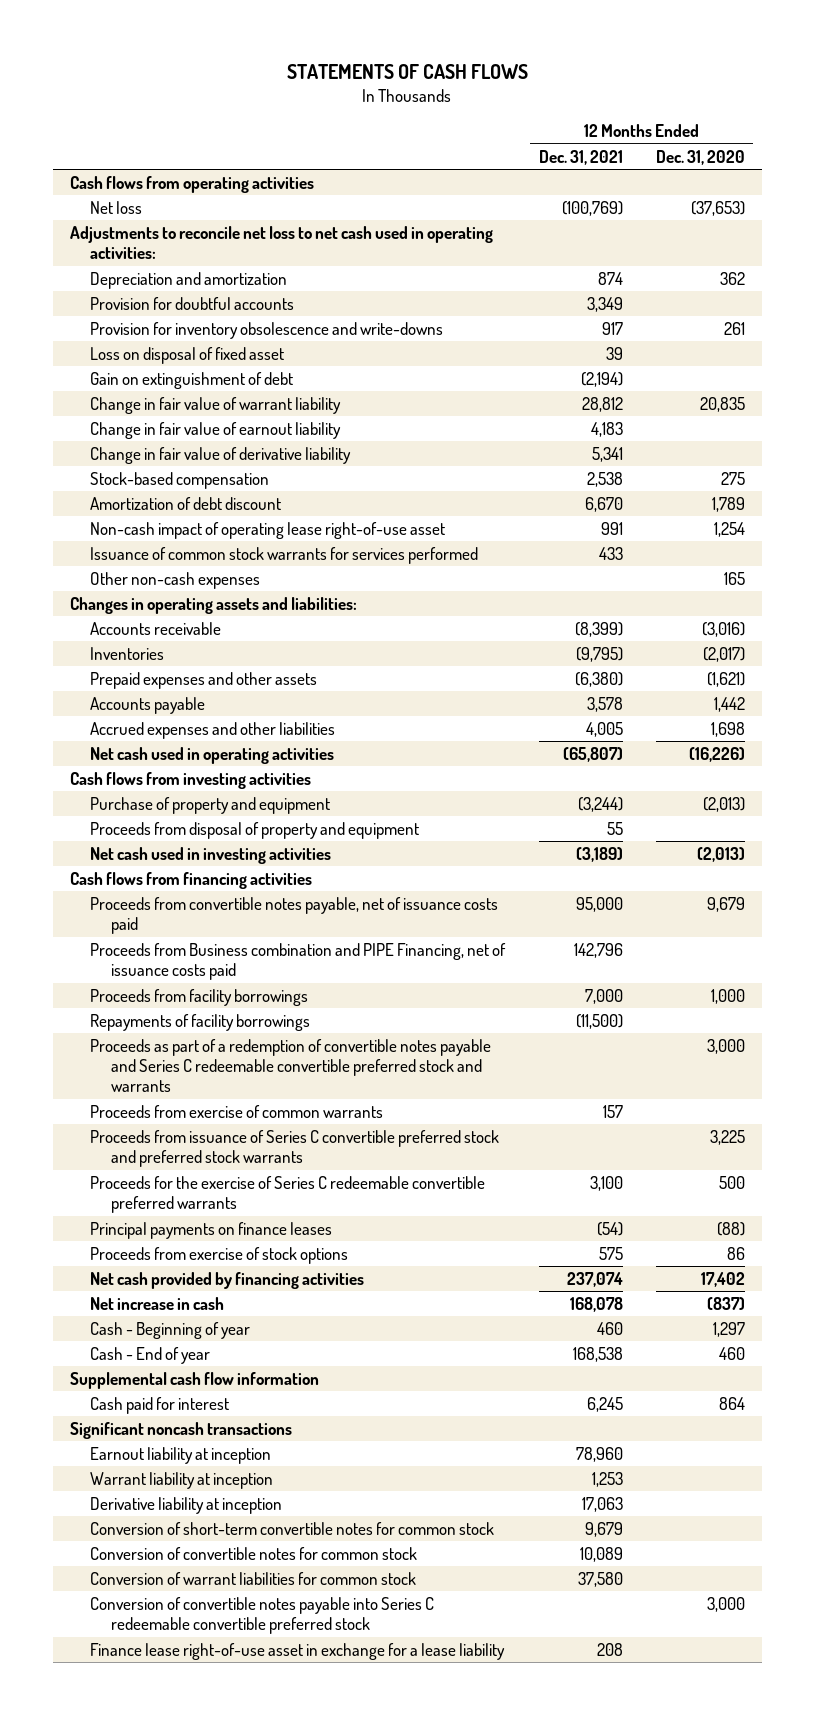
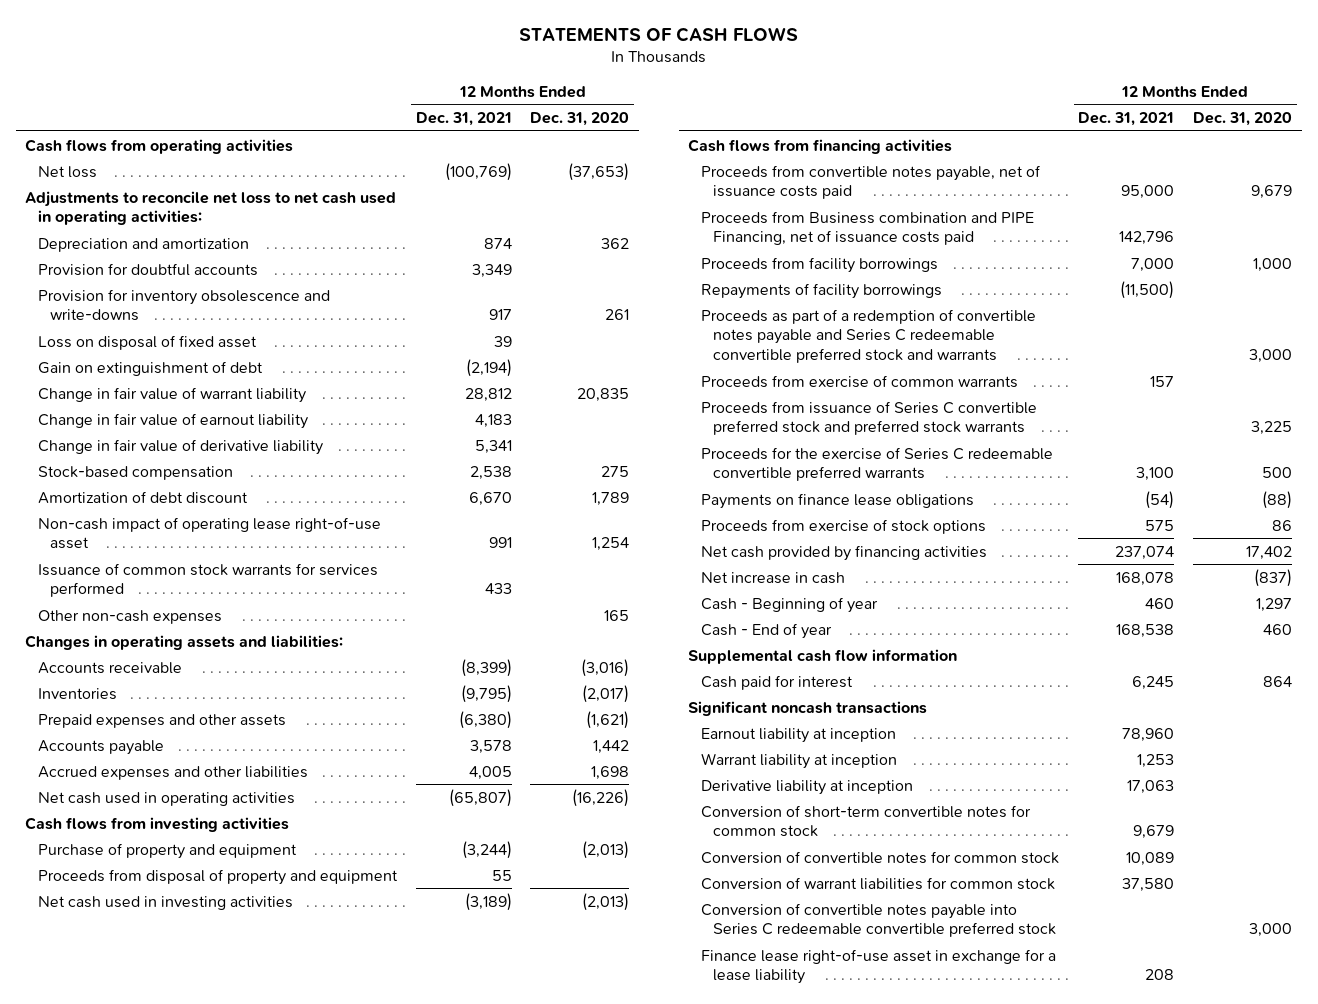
[90,1221,333,1239] Principal payments on finance leases -> [700,492,974,509] Payments on finance lease obligations

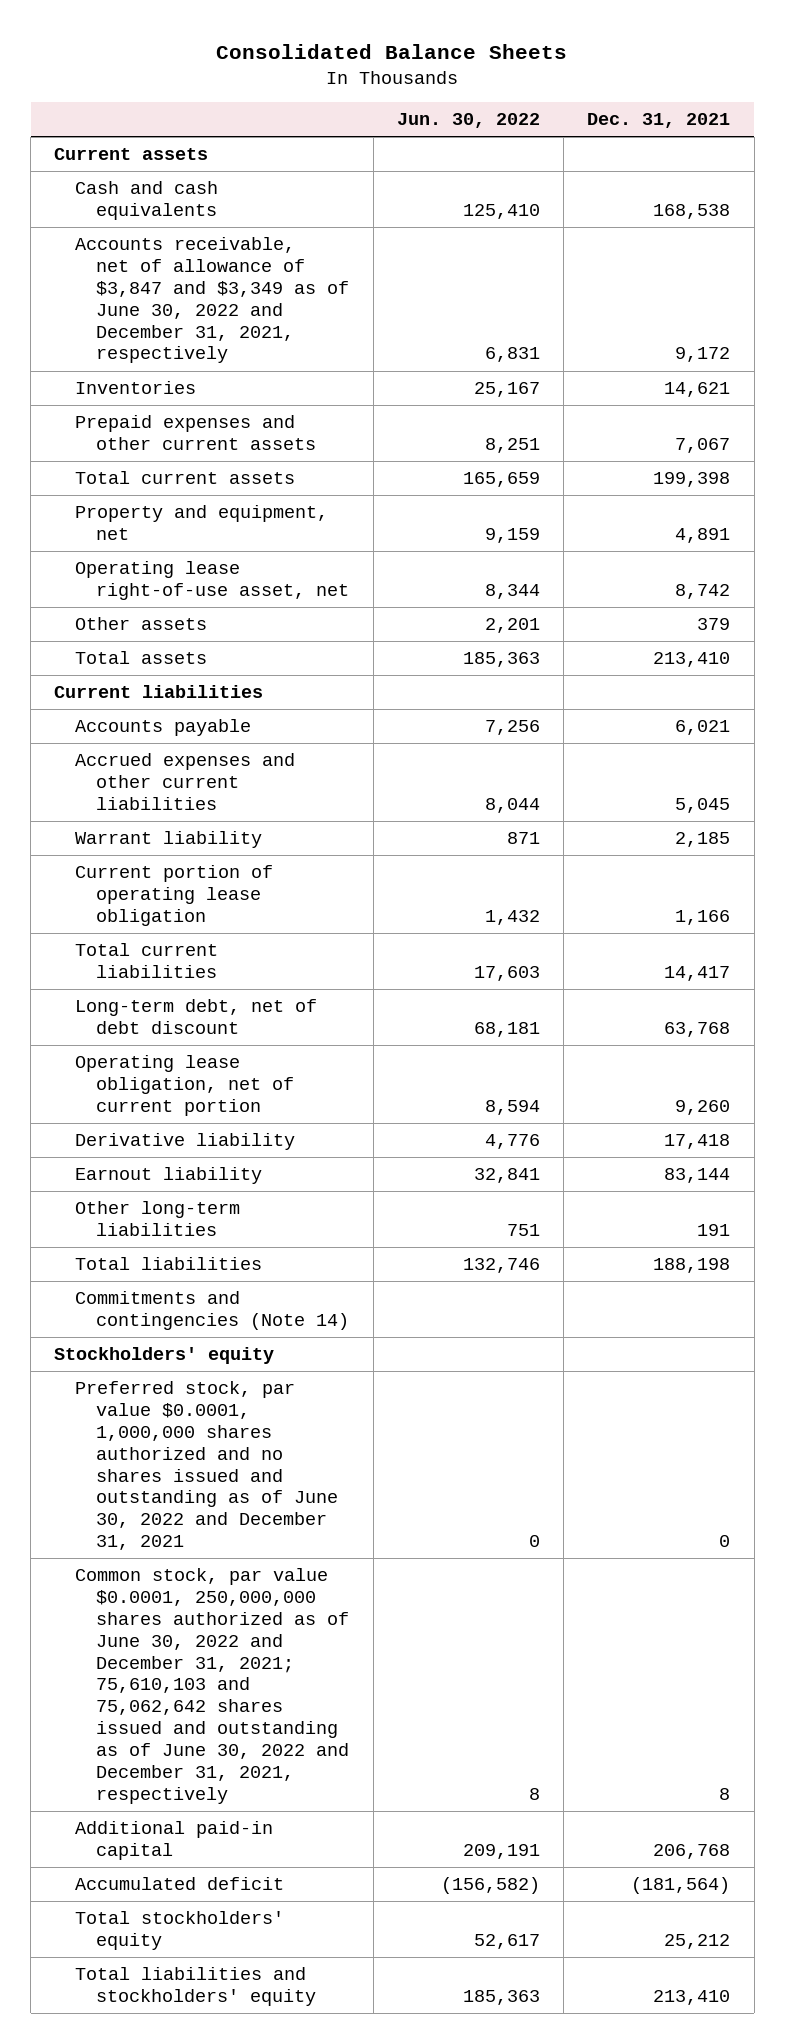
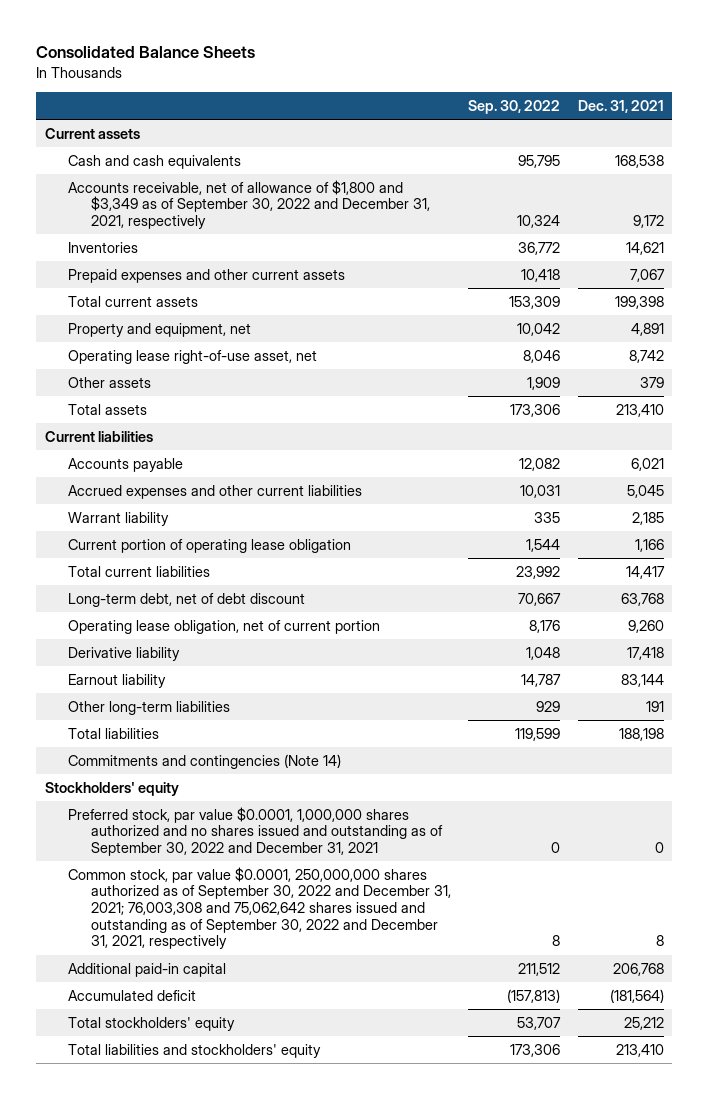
[396,113,540,129] Jun. 30, 2022 -> none
none -> [468,100,561,115] Sep. 30, 2022
[75,237,350,364] Accounts receivable, net of allowance of $3,847 and $3,349 as of June 30, 2022 and December 31, 2021, respectively -> [67,179,430,230] Accounts receivable, net of allowance of $1,800 and $3,349 as of September 30, 2022 and December 31, 2021, respectively
[75,1381,339,1551] Preferred stock, par value $0.0001, 1,000,000 shares authorized and no shares issued and outstanding as of June 30, 2022 and December 31, 2021 -> [67,806,443,857] Preferred stock, par value $0.0001, 1,000,000 shares authorized and no shares issued and outstanding as of September 30, 2022 and December 31, 2021
[75,1568,350,1804] Common stock, par value $0.0001, 250,000,000 shares authorized as of June 30, 2022 and December 31, 2021; 75,610,103 and 75,062,642 shares issued and outstanding as of June 30, 2022 and December 31, 2021, respectively -> [67,866,451,950] Common stock, par value $0.0001, 250,000,000 shares authorized as of September 30, 2022 and December 31, 2021; 76,003,308 and 75,062,642 shares issued and outstanding as of September 30, 2022 and December 31, 2021, respectively

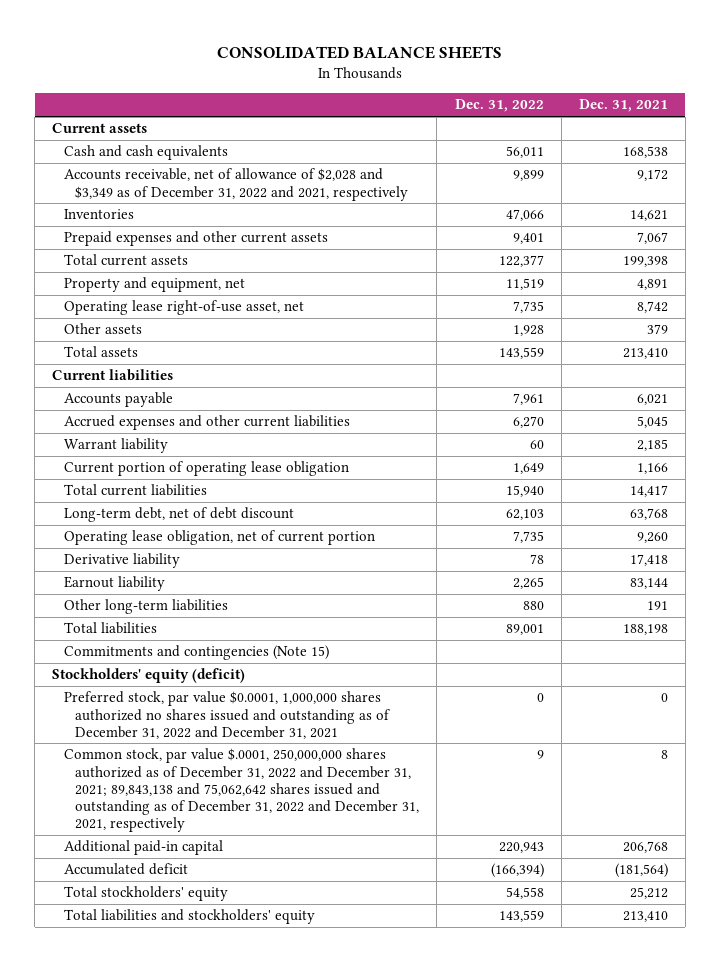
[36,46,256,59] Consolidated Balance Sheets -> [217,45,503,59] CONSOLIDATED BALANCE SHEETS
[468,100,561,115] Sep. 30, 2022 -> none
none -> [454,99,544,113] Dec. 31, 2022
[67,179,430,230] Accounts receivable, net of allowance of $1,800 and $3,349 as of September 30, 2022 and December 31, 2021, respectively -> [63,168,409,201] Accounts receivable, net of allowance of $2,028 and $3,349 as of December 31, 2022 and 2021, respectively
[67,753,341,769] Commitments and contingencies (Note 14) -> [63,645,329,661] Commitments and contingencies (Note 15)
[44,781,179,796] Stockholders' equity -> [52,668,246,684] Stockholders' equity (deficit)
[67,806,443,857] Preferred stock, par value $0.0001, 1,000,000 shares authorized and no shares issued and outstanding as of September 30, 2022 and December 31, 2021 -> [63,691,391,739] Preferred stock, par value $0.0001, 1,000,000 shares authorized no shares issued and outstanding as of December 31, 2022 and December 31, 2021
[67,866,451,950] Common stock, par value $0.0001, 250,000,000 shares authorized as of September 30, 2022 and December 31, 2021; 76,003,308 and 75,062,642 shares issued and outstanding as of September 30, 2022 and December 31, 2021, respectively -> [63,748,420,833] Common stock, par value $.0001, 250,000,000 shares authorized as of December 31, 2022 and December 31, 2021; 89,843,138 and 75,062,642 shares issued and outstanding as of December 31, 2022 and December 31, 2021, respectively

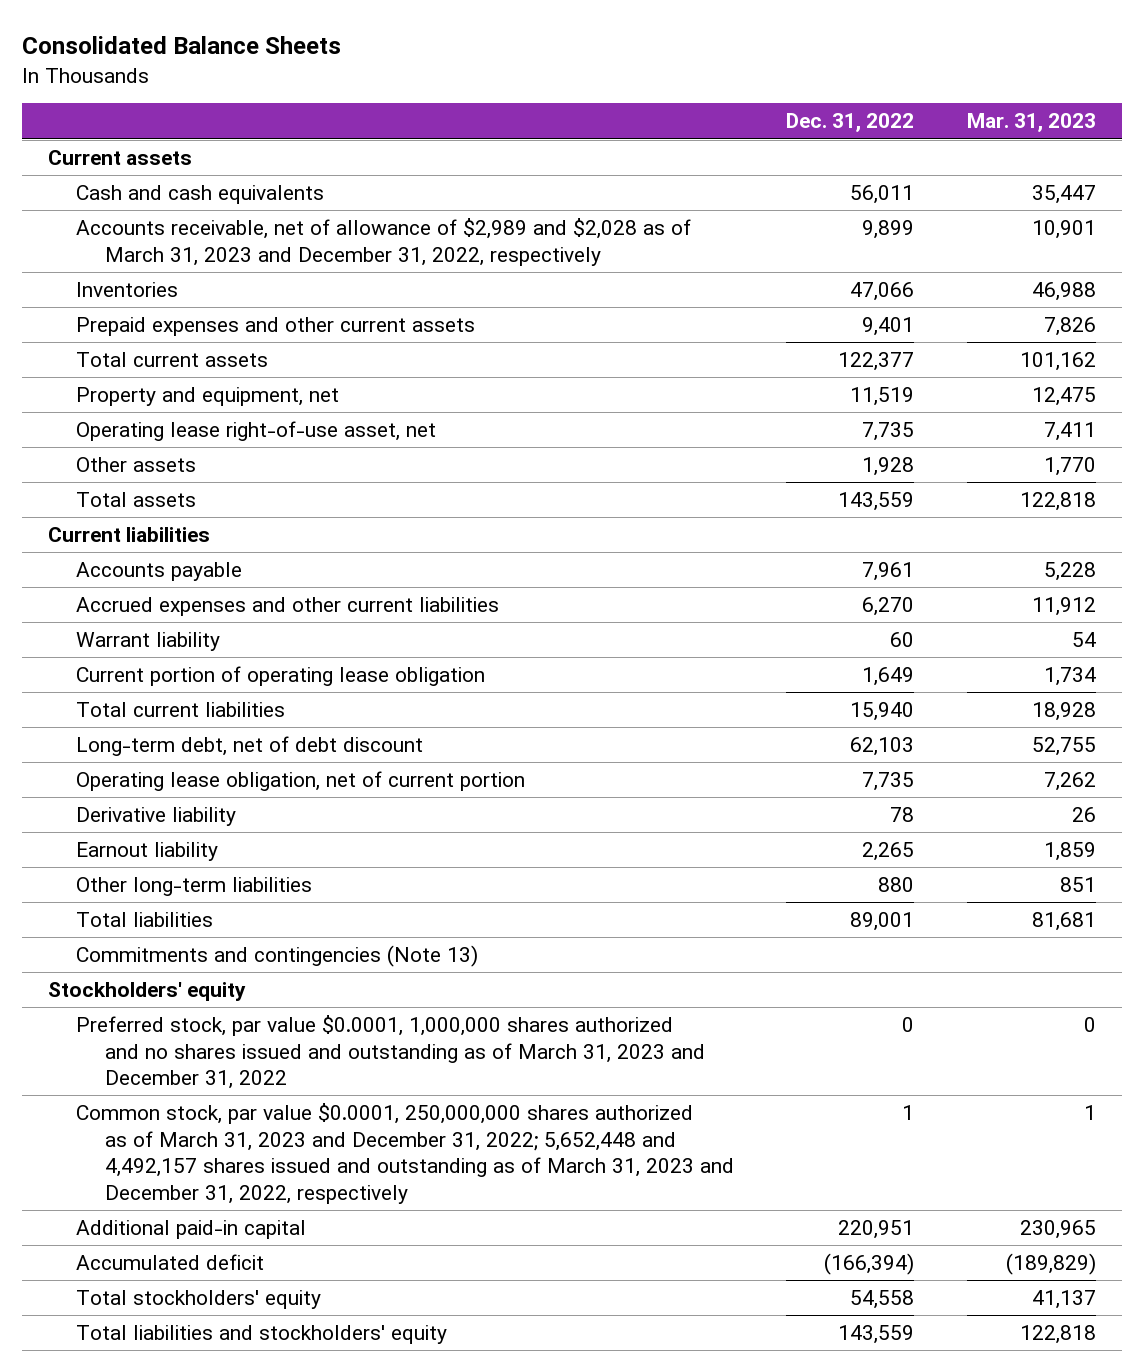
[217,45,503,59] CONSOLIDATED BALANCE SHEETS -> [21,36,341,55] Consolidated Balance Sheets
[578,99,668,113] Dec. 31, 2021 -> none
none -> [966,113,1096,133] Mar. 31, 2023
[63,168,409,201] Accounts receivable, net of allowance of $2,028 and $3,349 as of December 31, 2022 and 2021, respectively -> [76,217,692,266] Accounts receivable, net of allowance of $2,989 and $2,028 as of March 31, 2023 and December 31, 2022, respectively
[63,645,329,661] Commitments and contingencies (Note 15) -> [76,944,479,967] Commitments and contingencies (Note 13)
[52,668,246,684] Stockholders' equity (deficit) -> [48,981,247,1001] Stockholders' equity
[63,691,391,739] Preferred stock, par value $0.0001, 1,000,000 shares authorized no shares issued and outstanding as of December 31, 2022 and December 31, 2021 -> [76,1014,705,1090] Preferred stock, par value $0.0001, 1,000,000 shares authorized and no shares issued and outstanding as of March 31, 2023 and December 31, 2022
[63,748,420,833] Common stock, par value $.0001, 250,000,000 shares authorized as of December 31, 2022 and December 31, 2021; 89,843,138 and 75,062,642 shares issued and outstanding as of December 31, 2022 and December 31, 2021, respectively -> [76,1102,734,1204] Common stock, par value $0.0001, 250,000,000 shares authorized as of March 31, 2023 and December 31, 2022; 5,652,448 and 4,492,157 shares issued and outstanding as of March 31, 2023 and December 31, 2022, respectively
[536,750,544,760] 9 -> [902,1104,915,1120] 1
[498,842,544,854] 220,943 -> [838,1219,915,1239] 220,951

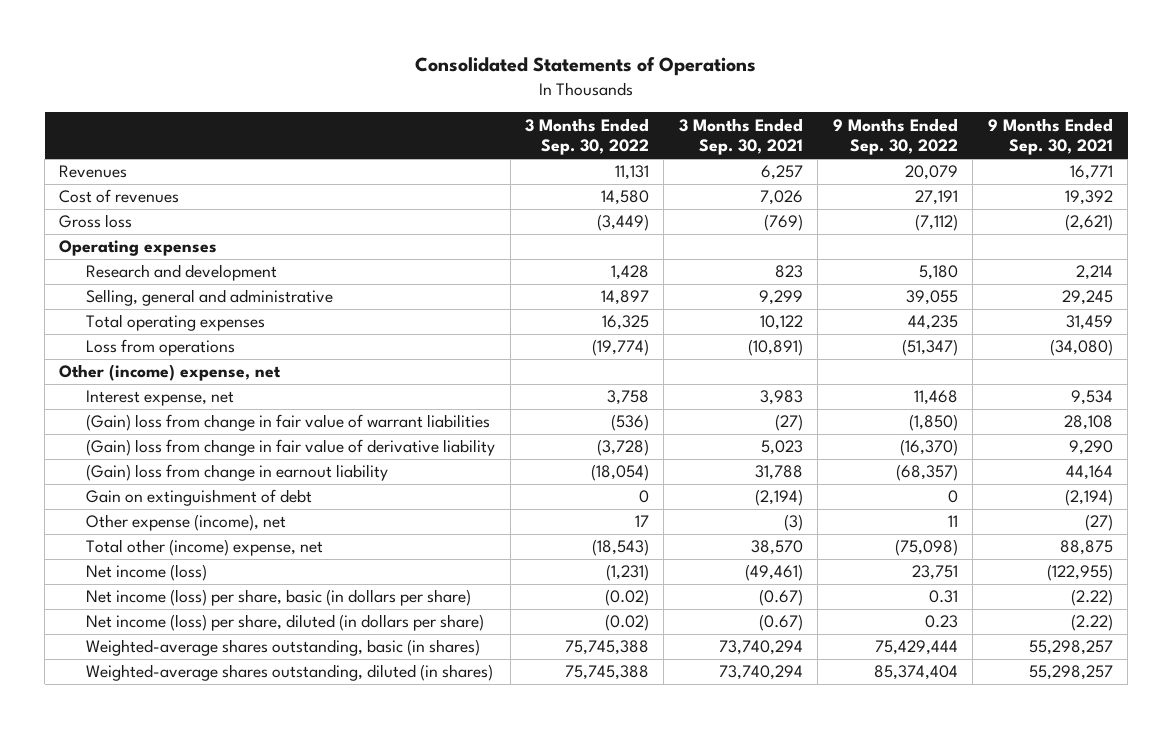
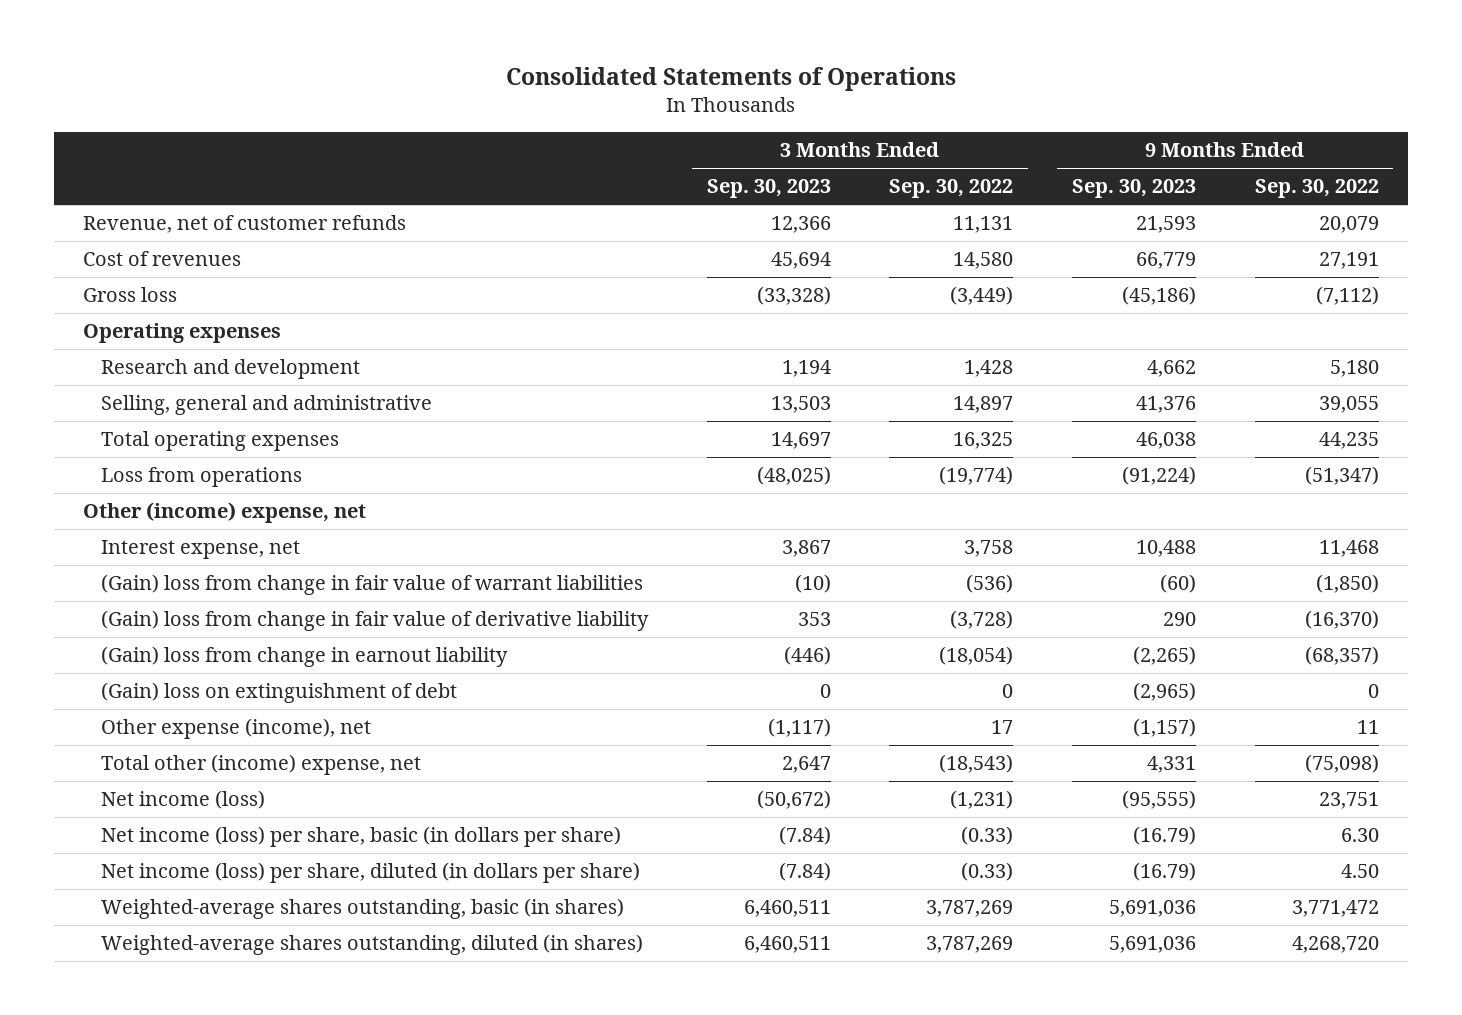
[678,117,803,156] 3 Months Ended Sep. 30, 2021 -> none
[987,117,1113,156] 9 Months Ended Sep. 30, 2021 -> none
none -> [706,179,831,199] Sep. 30, 2023
none -> [1072,179,1197,199] Sep. 30, 2023
[59,165,128,179] Revenues -> [83,215,407,234] Revenue, net of customer refunds
[86,489,313,507] Gain on extinguishment of debt -> [101,682,458,704] (Gain) loss on extinguishment of debt
[605,589,650,607] (0.02) -> [961,826,1014,846] (0.33)
[928,590,958,604] 0.31 -> [1340,828,1379,843] 6.30
[605,614,650,632] (0.02) -> [961,862,1014,882] (0.33)
[924,615,958,629] 0.23 -> [1340,864,1379,879] 4.50
[565,640,650,656] 75,745,388 -> [926,900,1014,918] 3,787,269
[874,640,958,656] 75,429,444 -> [1291,900,1379,918] 3,771,472
[565,665,650,681] 75,745,388 -> [926,936,1014,954] 3,787,269
[873,665,958,681] 85,374,404 -> [1291,936,1379,954] 4,268,720

